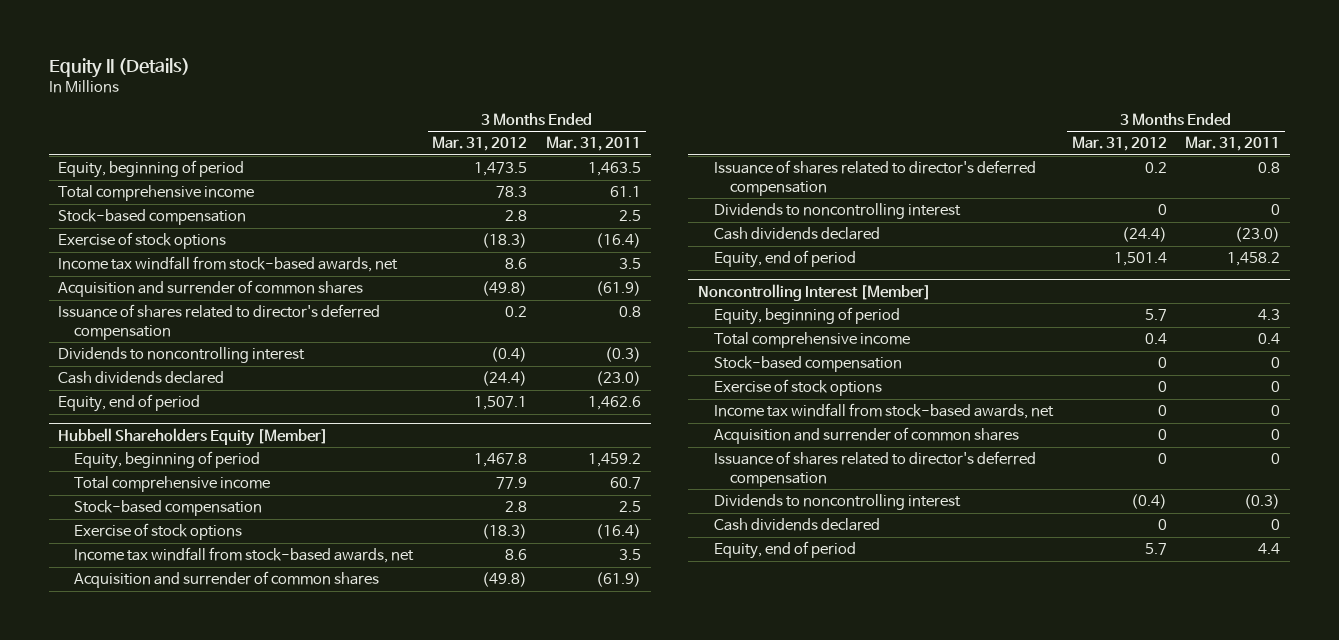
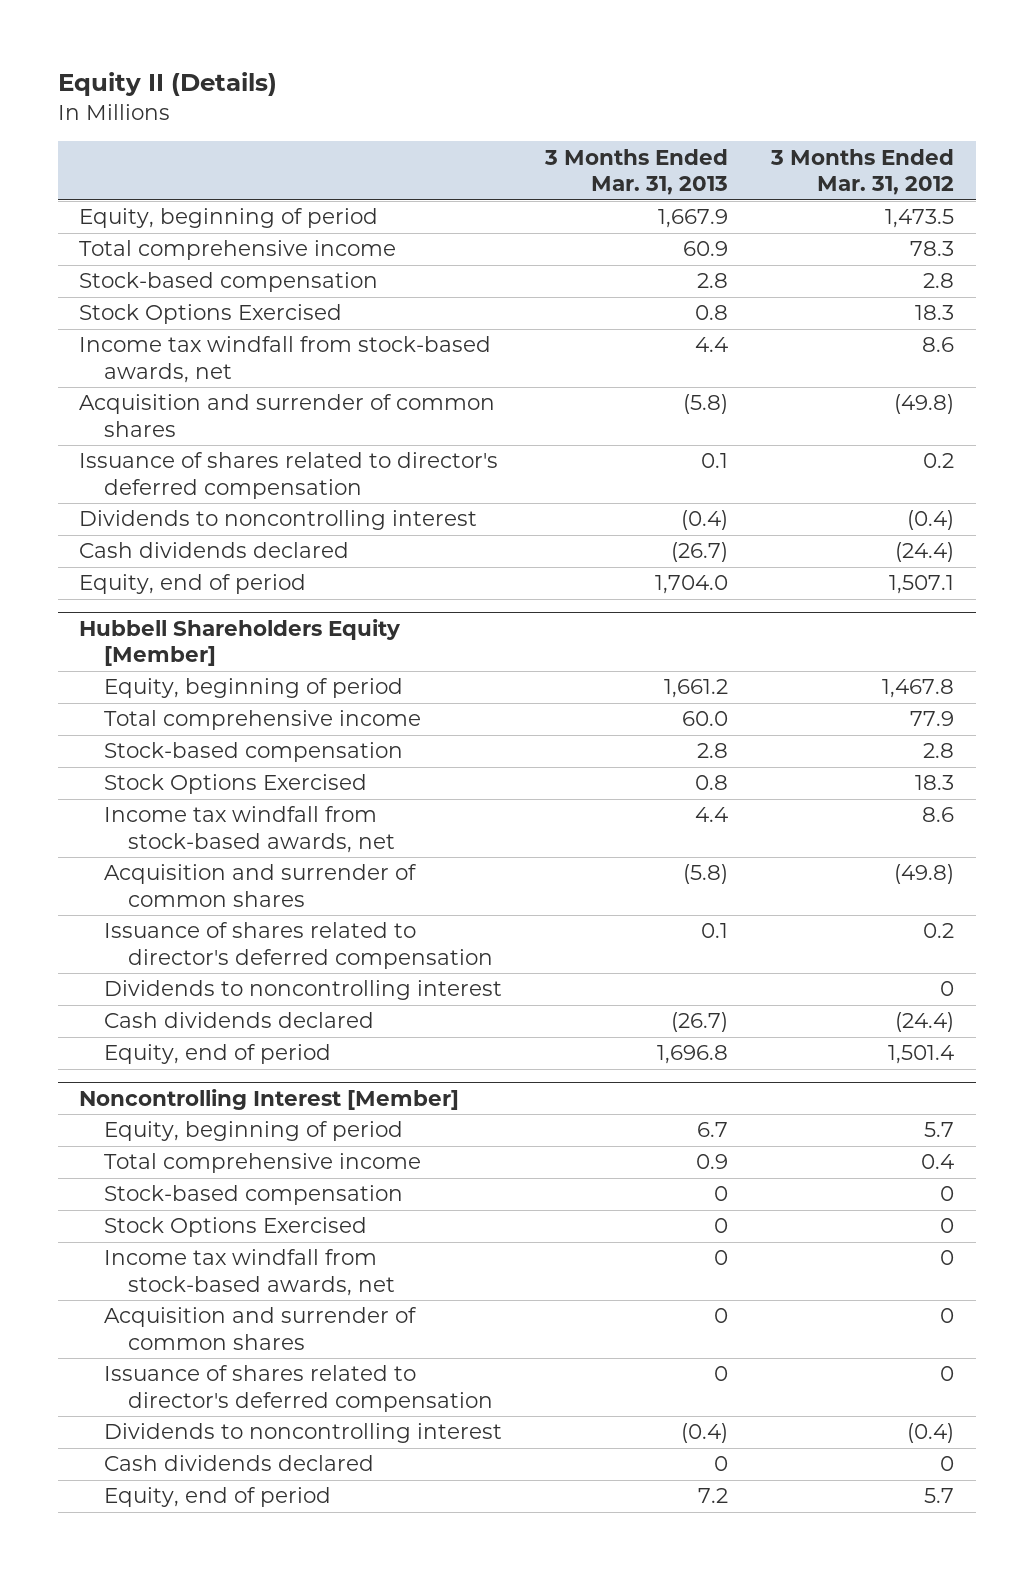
[546,136,642,152] Mar. 31, 2011 -> none
none -> [544,148,729,196] 3 Months Ended Mar. 31, 2013
[58,232,227,250] Exercise of stock options -> none
none -> [79,304,343,325] Stock Options Exercised
[74,523,243,541] Exercise of stock options -> none
none -> [103,774,367,795] Stock Options Exercised
[713,379,882,397] Exercise of stock options -> none
none -> [103,1217,367,1238] Stock Options Exercised

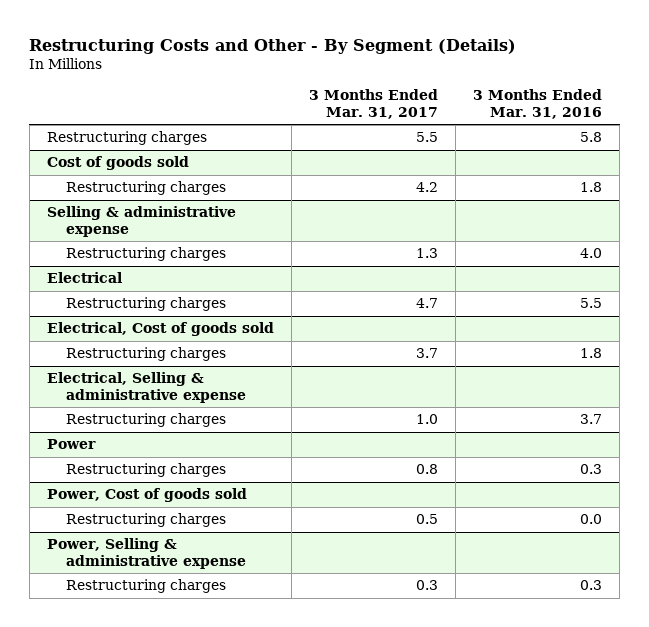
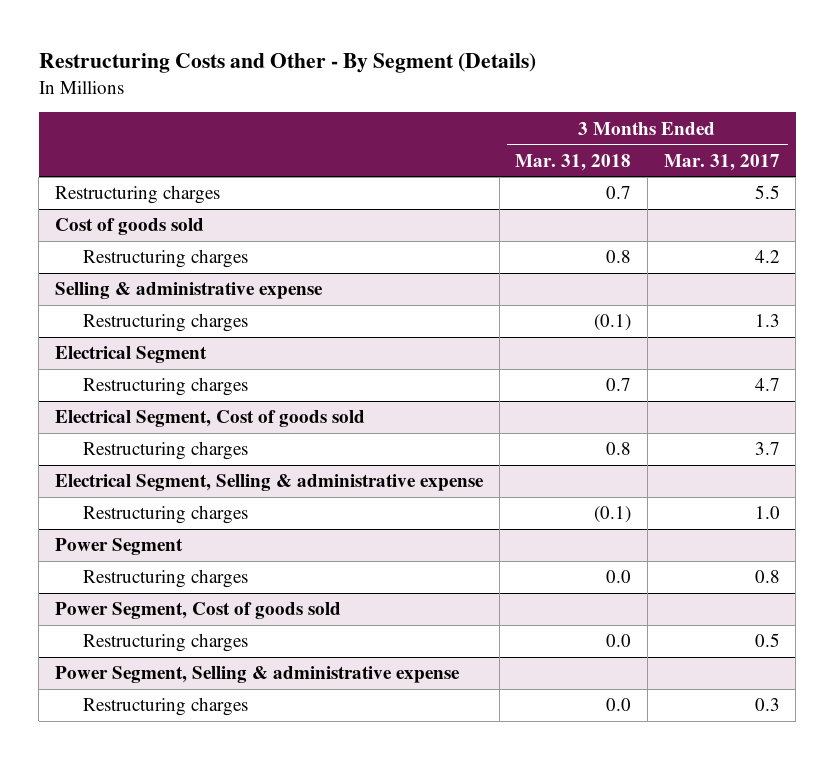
[473,89,603,119] 3 Months Ended Mar. 31, 2016 -> none
none -> [515,153,632,171] Mar. 31, 2018
[46,272,122,284] Electrical -> [54,346,207,364] Electrical Segment
[46,322,274,337] Electrical, Cost of goods sold -> [54,410,365,428] Electrical Segment, Cost of goods sold
[46,372,246,403] Electrical, Selling & administrative expense -> [54,474,484,492] Electrical Segment, Selling & administrative expense
[46,439,96,450] Power -> [54,538,183,556] Power Segment
[46,488,247,503] Power, Cost of goods sold -> [54,602,341,620] Power Segment, Cost of goods sold
[46,538,246,569] Power, Selling & administrative expense -> [54,666,460,684] Power Segment, Selling & administrative expense

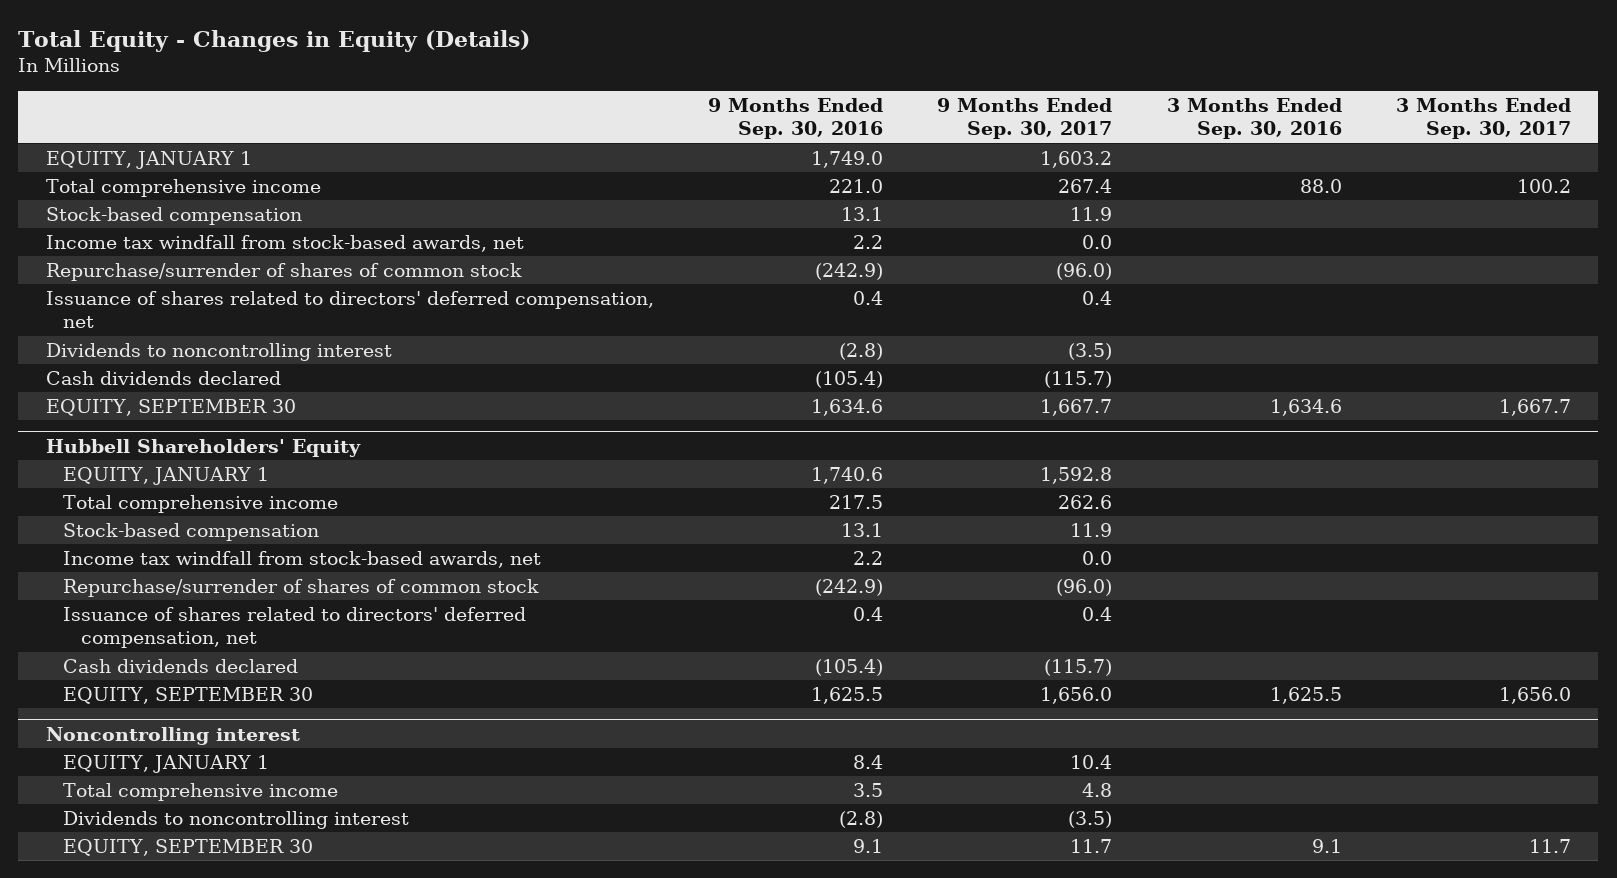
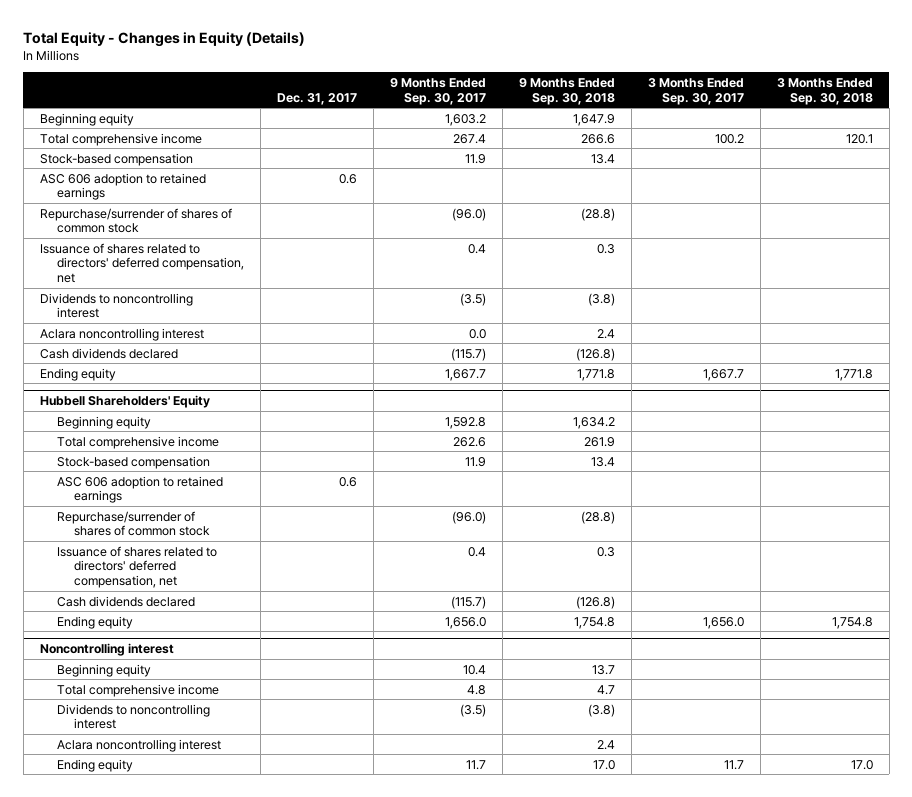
[707,97,883,140] 9 Months Ended Sep. 30, 2016 -> none
[1166,97,1342,140] 3 Months Ended Sep. 30, 2016 -> none
none -> [276,92,357,105] Dec. 31, 2017
none -> [518,77,615,105] 9 Months Ended Sep. 30, 2018
none -> [776,77,873,105] 3 Months Ended Sep. 30, 2018
[45,150,252,169] EQUITY, JANUARY 1 -> [39,112,134,126] Beginning equity
[45,234,524,252] Income tax windfall from stock-based awards, net -> none
none -> [39,172,206,201] ASC 606 adoption to retained earnings
none -> [39,327,204,341] Aclara noncontrolling interest
[45,398,296,416] EQUITY, SEPTEMBER 30 -> [39,367,116,381] Ending equity
[63,466,270,485] EQUITY, JANUARY 1 -> [56,415,151,429] Beginning equity
[63,550,542,568] Income tax windfall from stock-based awards, net -> none
none -> [56,475,223,504] ASC 606 adoption to retained earnings
[63,686,314,704] EQUITY, SEPTEMBER 30 -> [56,615,133,629] Ending equity
[63,754,270,773] EQUITY, JANUARY 1 -> [56,663,151,677] Beginning equity
none -> [56,738,221,752] Aclara noncontrolling interest
[63,838,314,856] EQUITY, SEPTEMBER 30 -> [56,758,133,772] Ending equity

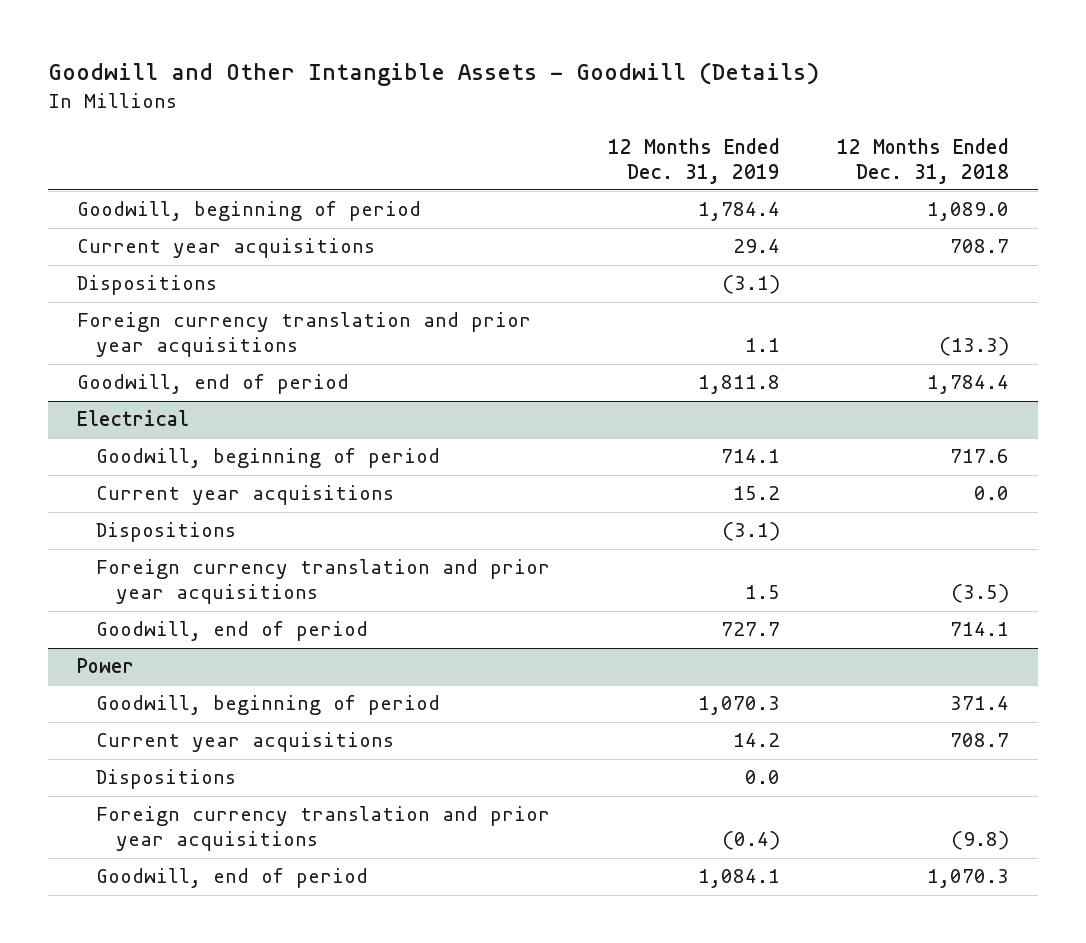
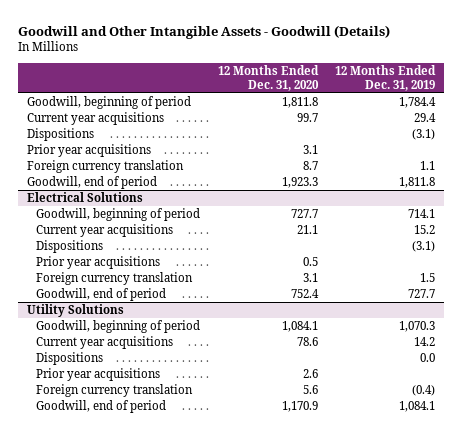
[837,137,1010,184] 12 Months Ended Dec. 31, 2018 -> none
none -> [217,65,319,91] 12 Months Ended Dec. 31, 2020
none -> [27,144,152,158] Prior year acquisitions
[76,312,531,358] Foreign currency translation and prior year acquisitions -> [27,160,185,174] Foreign currency translation
[76,410,189,427] Electrical -> [27,192,144,203] Electrical Solutions
none -> [36,256,161,270] Prior year acquisitions
[96,559,551,605] Foreign currency translation and prior year acquisitions -> [36,272,194,286] Foreign currency translation
[76,658,134,674] Power -> none
none -> [27,304,125,318] Utility Solutions
none -> [36,368,161,382] Prior year acquisitions
[96,806,551,852] Foreign currency translation and prior year acquisitions -> [36,384,194,398] Foreign currency translation

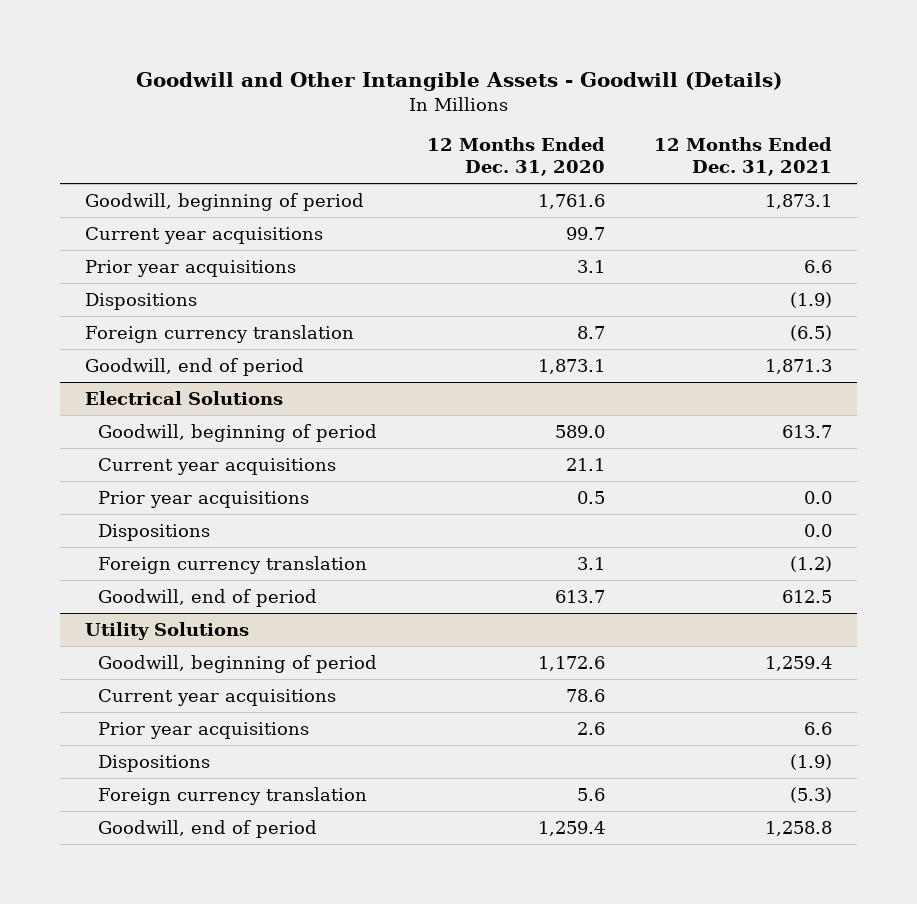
[335,65,437,91] 12 Months Ended Dec. 31, 2019 -> none
none -> [654,137,833,177] 12 Months Ended Dec. 31, 2021
[281,97,318,109] 1,811.8 -> [537,193,605,209] 1,761.6
[27,128,95,142] Dispositions -> [84,292,197,310] Dispositions
[281,177,318,189] 1,923.3 -> [537,358,605,374] 1,873.1
[290,209,318,219] 727.7 -> [554,424,605,438] 589.0
[36,240,104,254] Dispositions -> [98,523,211,541] Dispositions
[290,289,319,299] 752.4 -> [554,589,605,603] 613.7
[281,321,318,333] 1,084.1 -> [537,655,605,671] 1,172.6
[36,352,104,366] Dispositions -> [98,754,211,772] Dispositions
[281,401,318,413] 1,170.9 -> [537,820,605,836] 1,259.4

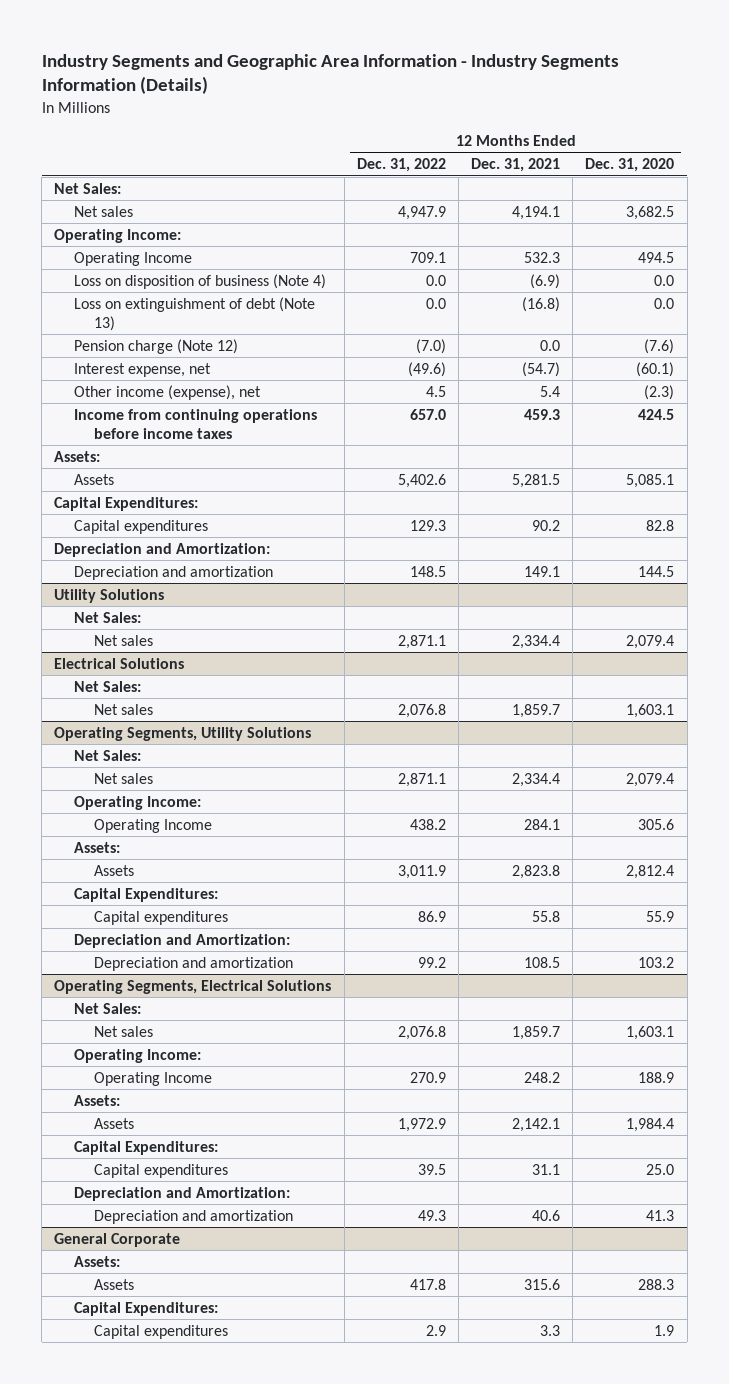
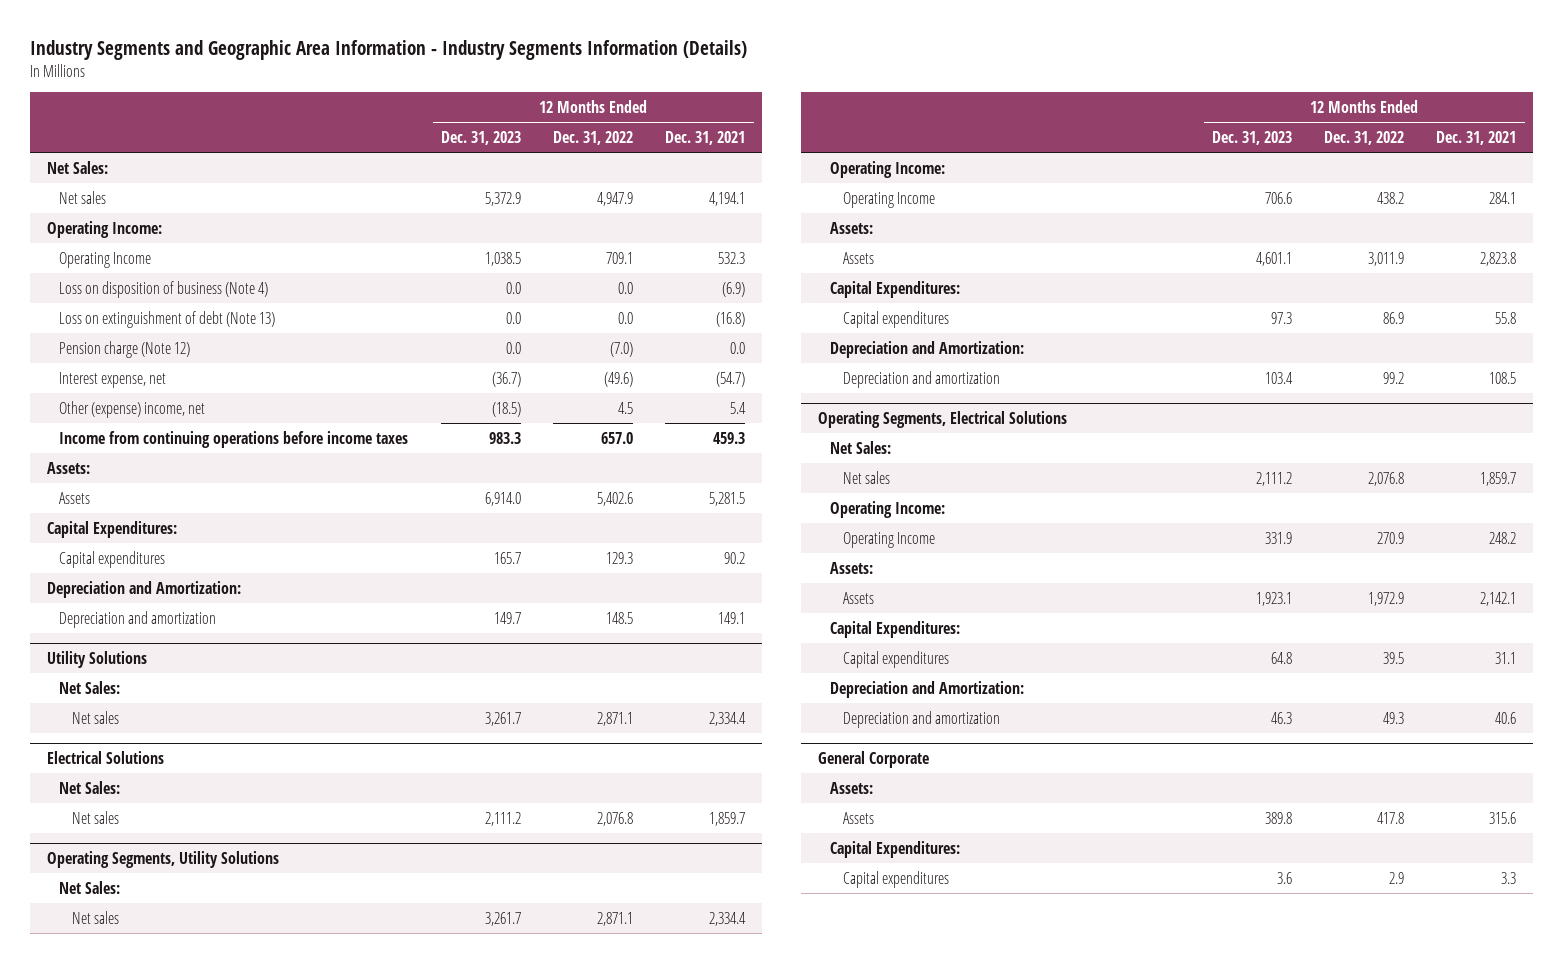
[585,158,675,173] Dec. 31, 2020 -> none
none -> [440,130,521,145] Dec. 31, 2023
[74,384,262,400] Other income (expense), net -> [59,400,206,418] Other (expense) income, net

